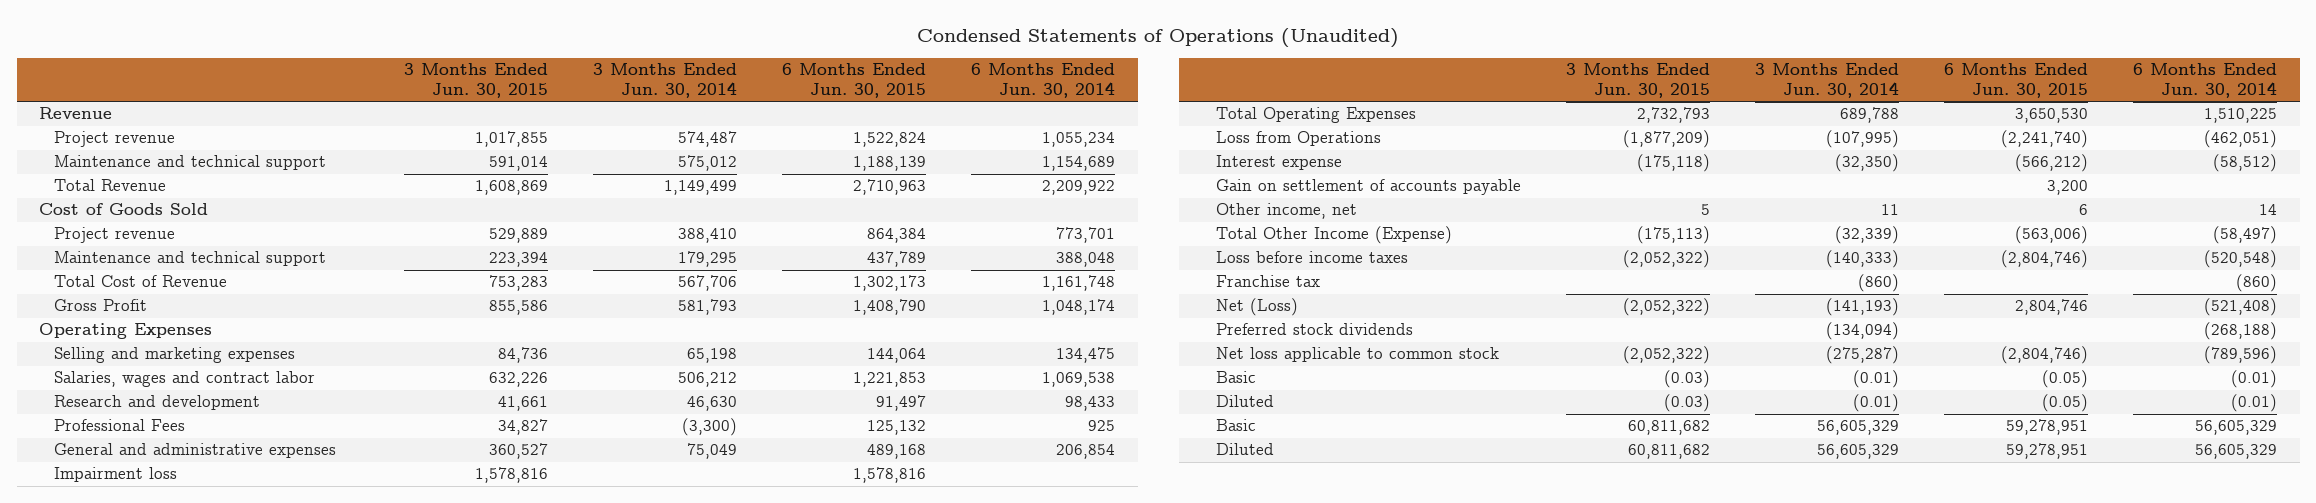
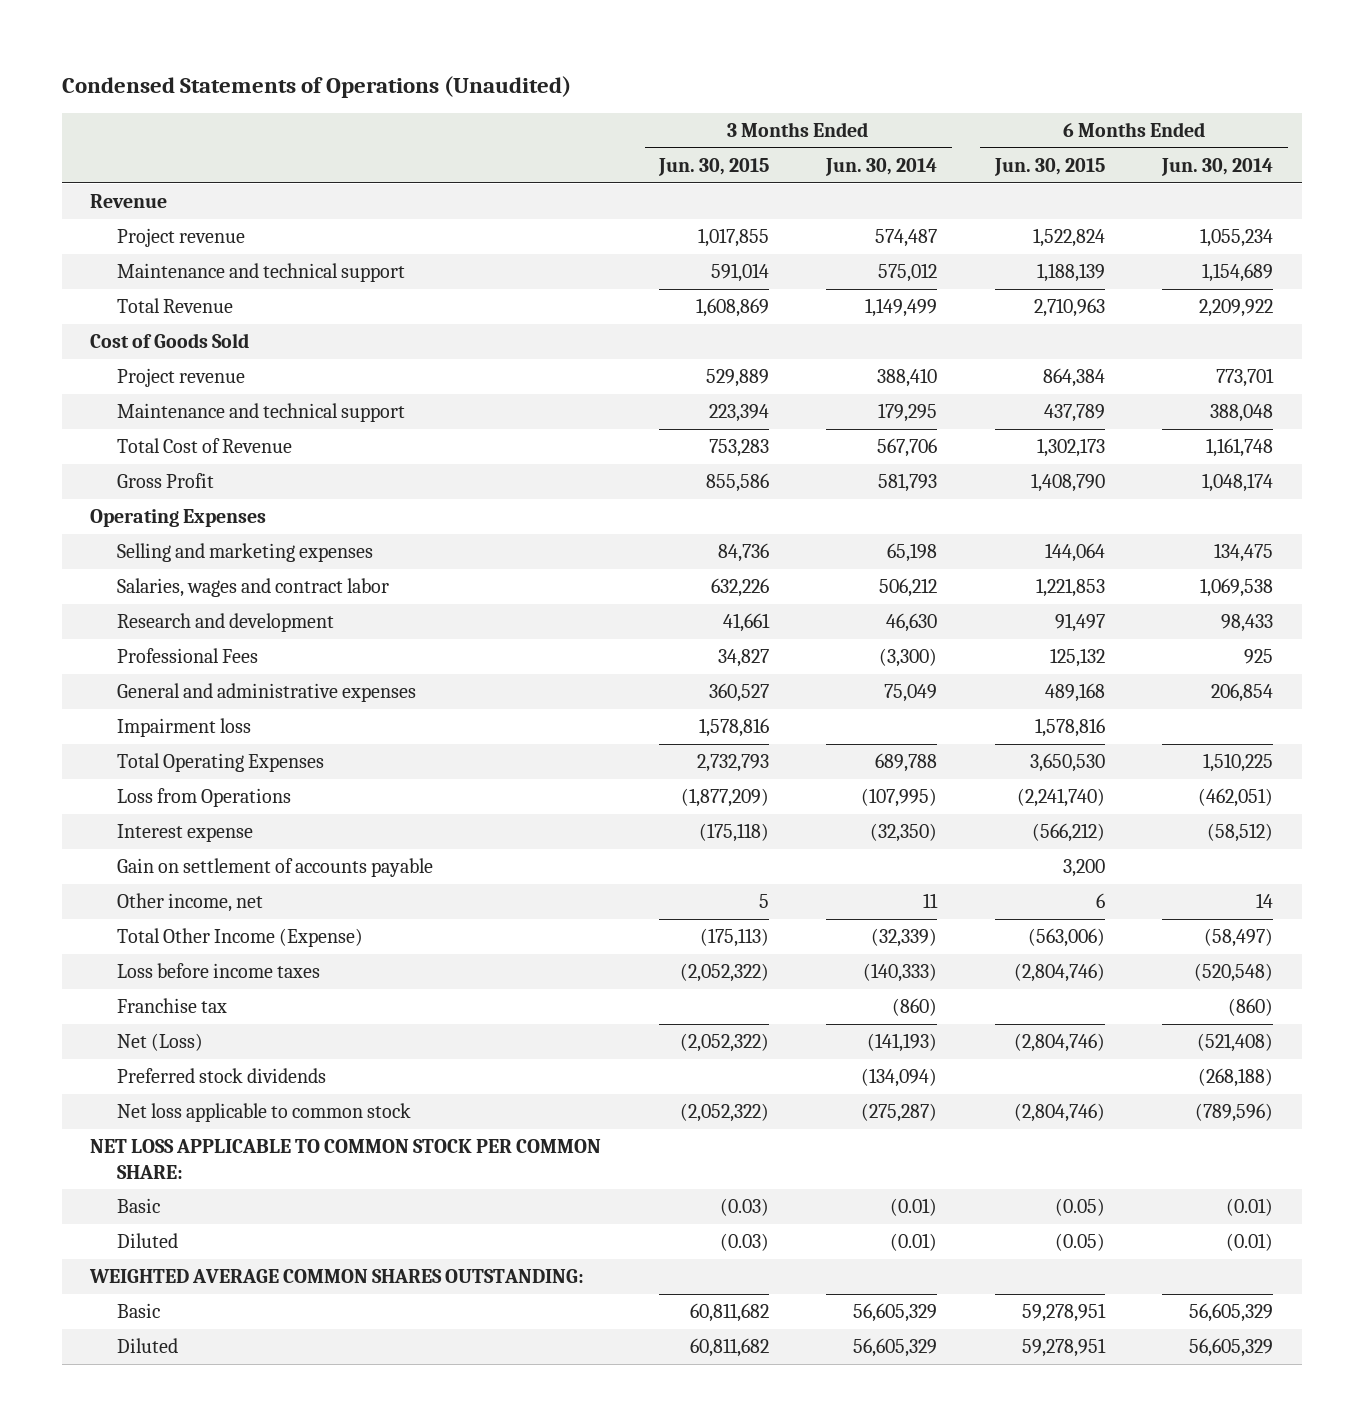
[2015,299,2089,316] 2,804,746 -> [1013,1033,1105,1053] (2,804,746)
none -> [90,1139,602,1179] NET LOSS APPLICABLE TO COMMON STOCK PER COMMON SHARE:
none -> [89,1269,585,1284] WEIGHTED AVERAGE COMMON SHARES OUTSTANDING:

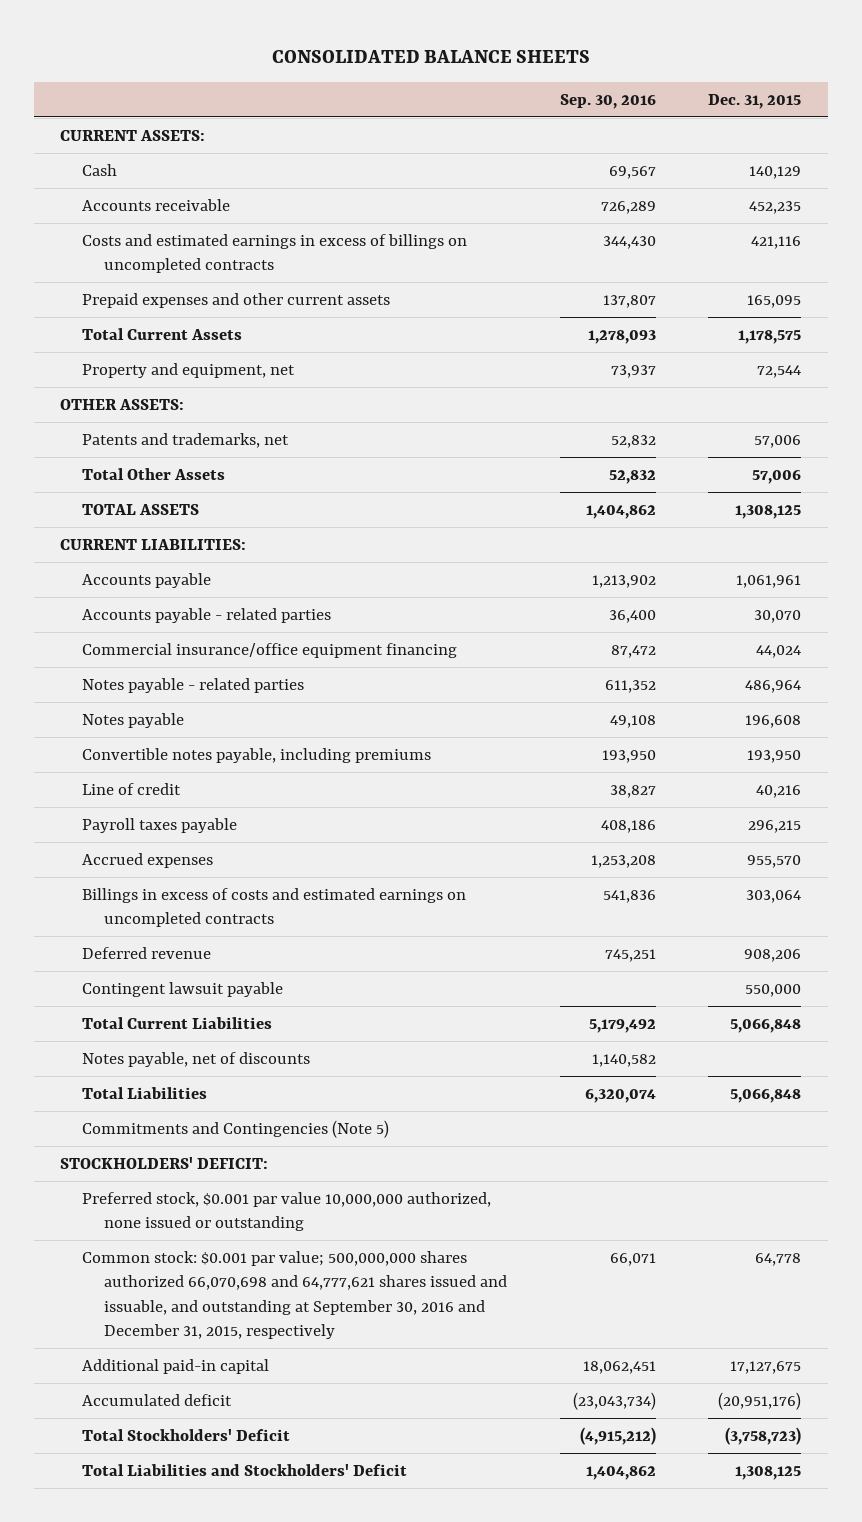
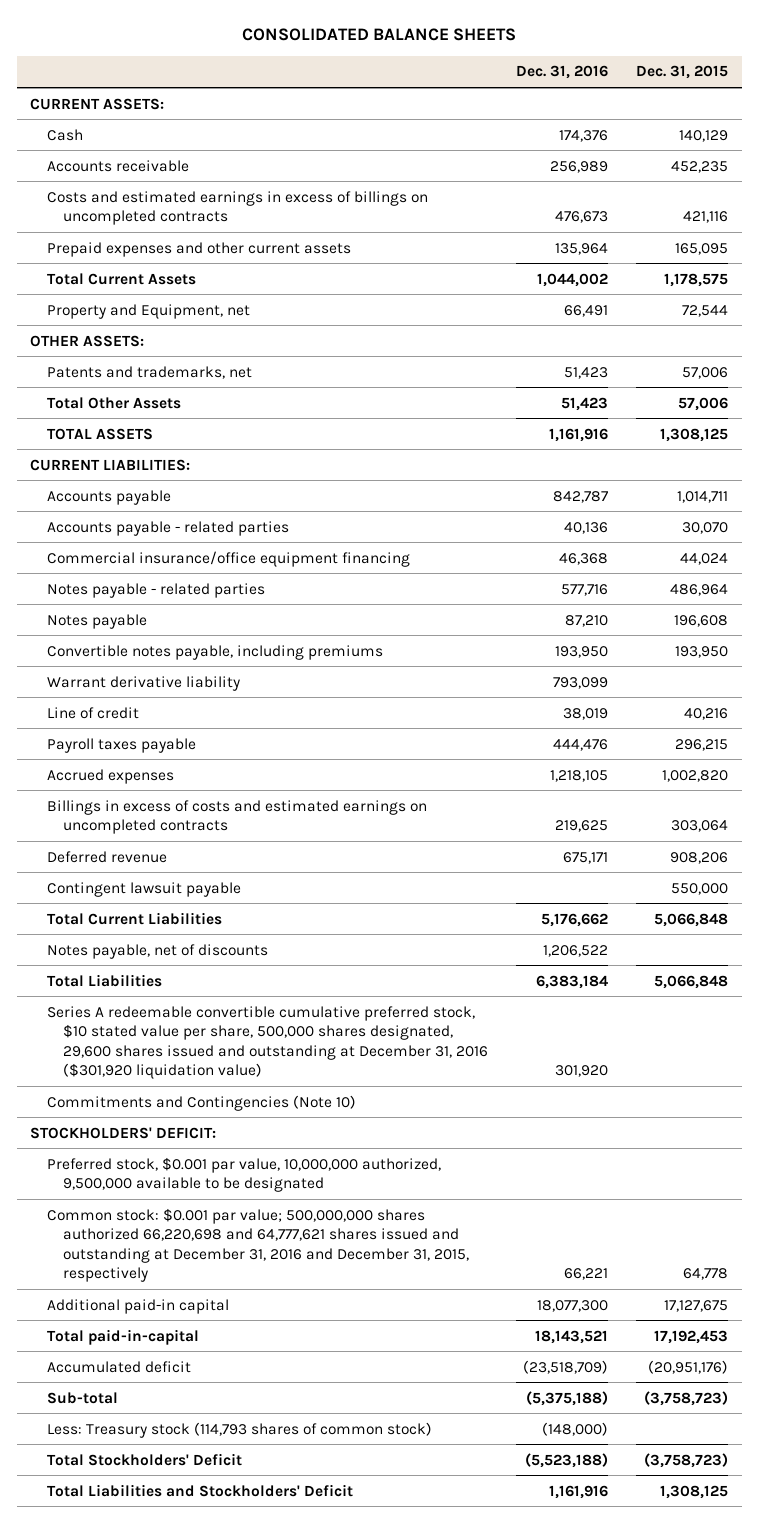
[559,94,656,110] Sep. 30, 2016 -> none
none -> [515,65,608,80] Dec. 31, 2016
[82,362,296,378] Property and equipment, net -> [46,303,250,319] Property and Equipment, net
[736,574,802,588] 1,061,961 -> [676,490,728,503] 1,014,711
none -> [46,675,240,691] Warrant derivative liability
[747,854,802,868] 955,570 -> [661,769,728,782] 1,002,820
none -> [46,1005,489,1080] Series A redeemable convertible cumulative preferred stock, $10 stated value per share, 500,000 shares designated, 29,600 shares issued and outstanding at December 31, 2016 ($301,920 liquidation value)
[82,1119,390,1138] Commitments and Contingencies (Note 5) -> [46,1094,356,1111] Commitments and Contingencies (Note 10)
[82,1191,492,1232] Preferred stock, $0.001 par value 10,000,000 authorized, none issued or outstanding -> [46,1156,441,1193] Preferred stock, $0.001 par value, 10,000,000 authorized, 9,500,000 available to be designated
[82,1250,507,1339] Common stock: $0.001 par value; 500,000,000 shares authorized 66,070,698 and 64,777,621 shares issued and issuable, and outstanding at September 30, 2016 and December 31, 2015, respectively -> [46,1207,470,1283] Common stock: $0.001 par value; 500,000,000 shares authorized 66,220,698 and 64,777,621 shares issued and outstanding at December 31, 2016 and December 31, 2015, respectively
none -> [46,1328,199,1345] Total paid-in-capital
none -> [46,1391,118,1404] Sub-total
none -> [46,1421,432,1438] Less: Treasury stock (114,793 shares of common stock)

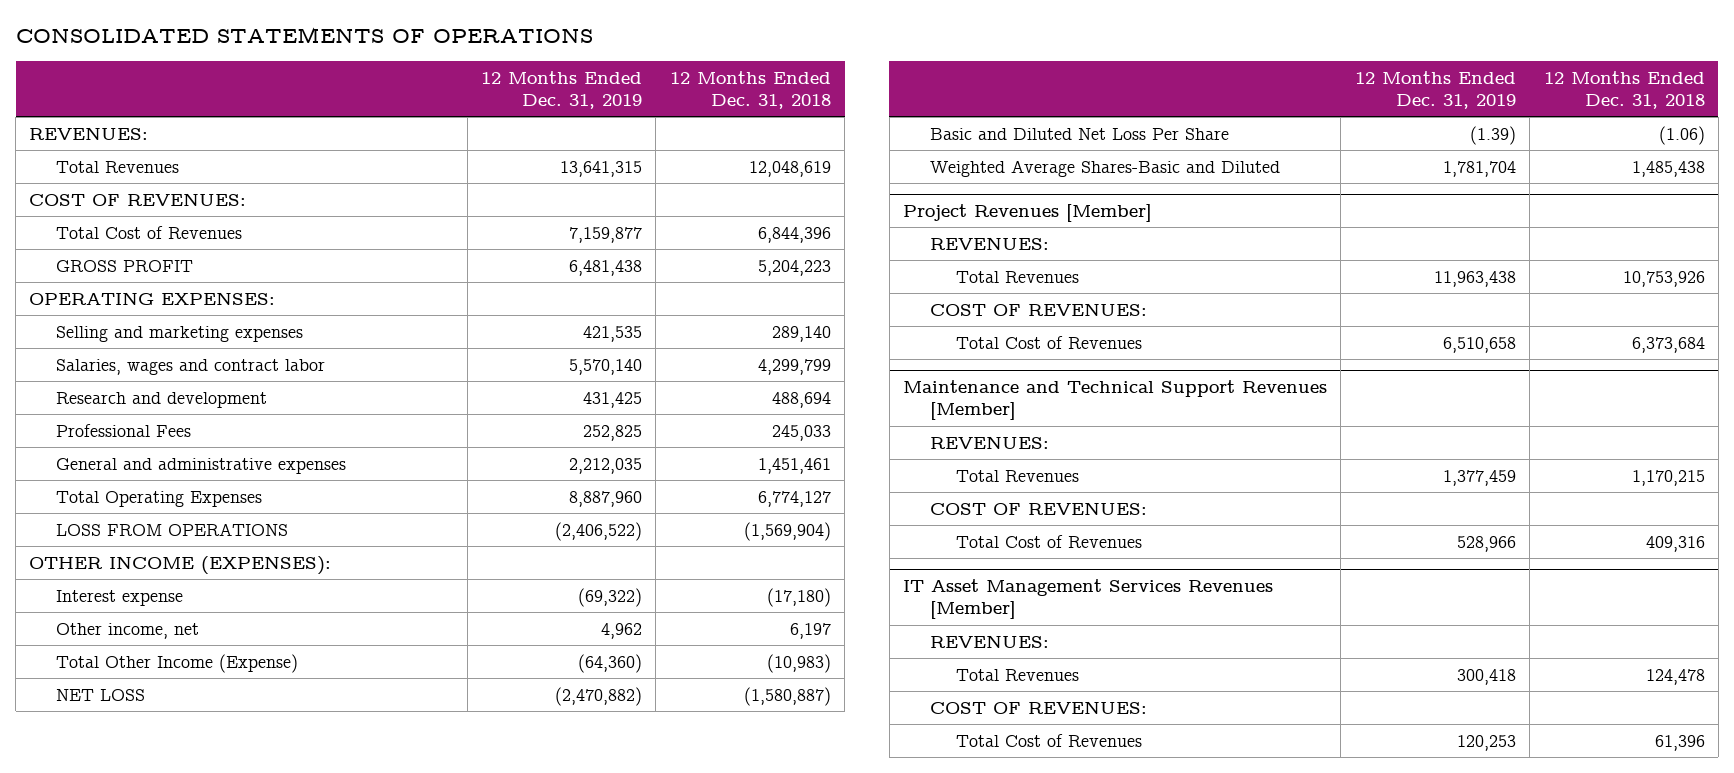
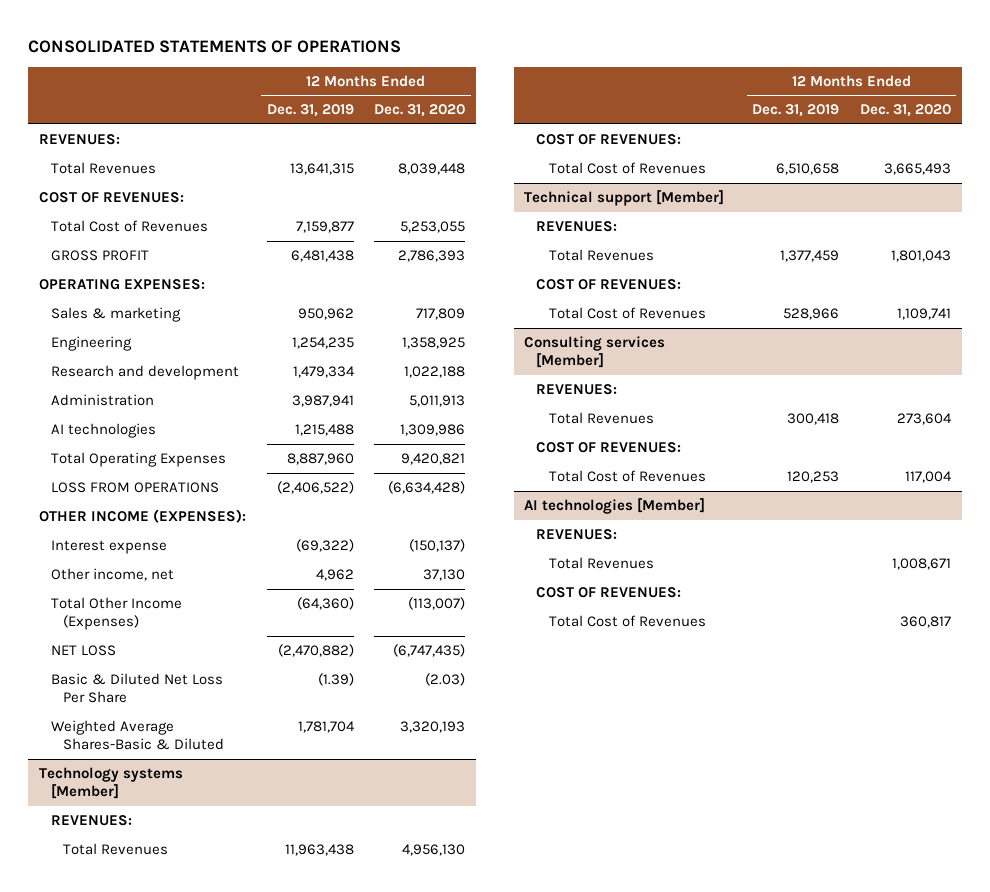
[669,70,831,110] 12 Months Ended Dec. 31, 2018 -> none
none -> [374,104,466,118] Dec. 31, 2020
[55,325,303,342] Selling and marketing expenses -> none
[55,358,325,375] Salaries, wages and contract labor -> none
[55,423,191,437] Professional Fees -> none
[55,457,346,474] General and administrative expenses -> none
none -> [50,307,181,323] Sales & marketing
none -> [50,336,132,352] Engineering
[583,391,643,408] 431,425 -> [292,366,355,379] 1,479,334
none -> [50,394,154,407] Administration
none -> [50,423,156,439] AI technologies
[55,653,298,673] Total Other Income (Expense) -> [50,597,182,631] Total Other Income (Expenses)
[929,127,1229,140] Basic and Diluted Net Loss Per Share -> [50,673,223,704] Basic & Diluted Net Loss Per Share
[929,159,1280,177] Weighted Average Shares-Basic and Diluted -> [50,720,225,751] Weighted Average Shares-Basic & Diluted
[903,203,1153,222] Project Revenues [Member] -> [38,767,183,800] Technology systems [Member]
[903,379,1328,421] Maintenance and Technical Support Revenues [Member] -> [524,190,725,207] Technical support [Member]
[903,578,1274,620] IT Asset Management Services Revenues [Member] -> [524,336,666,369] Consulting services [Member]
none -> [524,498,706,515] AI technologies [Member]
none -> [536,529,618,541] REVENUES:
none -> [548,557,654,570] Total Revenues
none -> [536,587,682,599] COST OF REVENUES:
none -> [548,615,706,628] Total Cost of Revenues

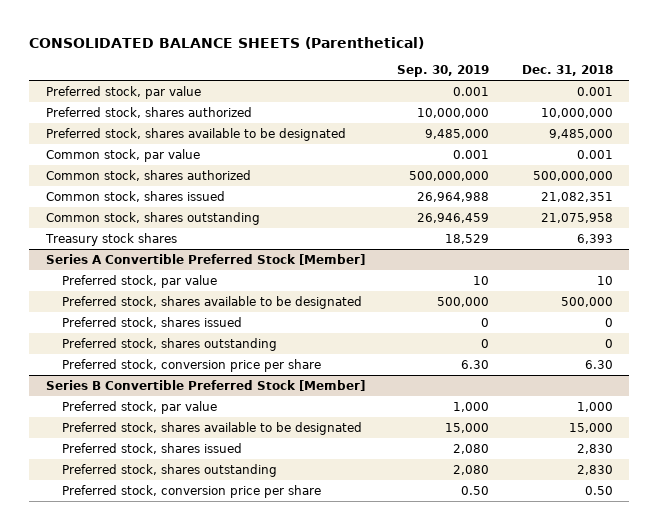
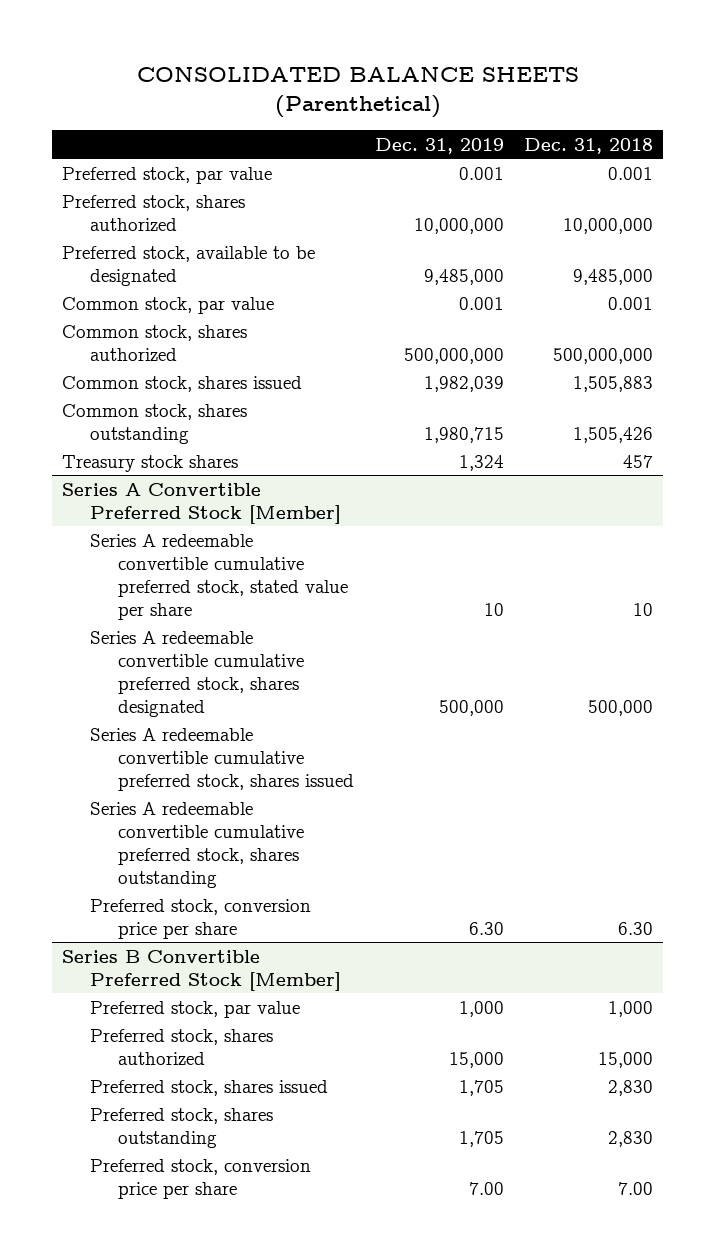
[397,65,490,78] Sep. 30, 2019 -> none
none -> [374,137,504,154] Dec. 31, 2019
[45,127,346,141] Preferred stock, shares available to be designated -> [62,245,316,286] Preferred stock, available to be designated
[541,191,614,202] 21,082,351 -> [573,375,654,392] 1,505,883
[541,212,614,223] 21,075,958 -> [573,426,654,443] 1,505,426
[577,233,614,244] 6,393 -> [623,454,654,468] 457
[62,274,218,288] Preferred stock, par value -> none
[62,295,363,309] Preferred stock, shares available to be designated -> none
[62,316,243,328] Preferred stock, shares issued -> none
[62,337,278,351] Preferred stock, shares outstanding -> none
none -> [90,533,349,620] Series A redeemable convertible cumulative preferred stock, stated value per share
none -> [90,630,305,717] Series A redeemable convertible cumulative preferred stock, shares designated
none -> [90,727,355,791] Series A redeemable convertible cumulative preferred stock, shares issued
none -> [90,801,305,888] Series A redeemable convertible cumulative preferred stock, shares outstanding
[62,421,363,435] Preferred stock, shares available to be designated -> none
none -> [90,1028,274,1065] Preferred stock, shares authorized
[585,485,614,495] 0.50 -> [618,1181,654,1195] 7.00

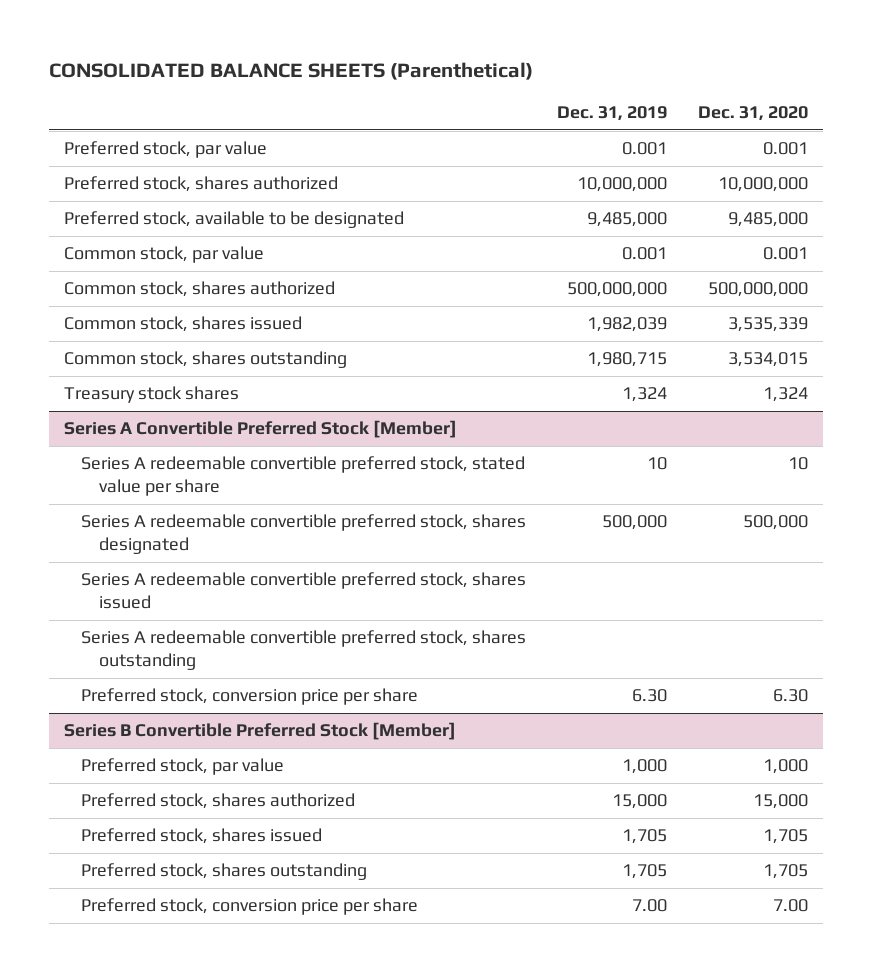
[524,137,654,154] Dec. 31, 2018 -> none
none -> [697,105,808,121] Dec. 31, 2020
[90,533,349,620] Series A redeemable convertible cumulative preferred stock, stated value per share -> [81,456,526,496] Series A redeemable convertible preferred stock, stated value per share
[90,630,305,717] Series A redeemable convertible cumulative preferred stock, shares designated -> [81,514,527,554] Series A redeemable convertible preferred stock, shares designated
[90,727,355,791] Series A redeemable convertible cumulative preferred stock, shares issued -> [81,572,527,609] Series A redeemable convertible preferred stock, shares issued
[90,801,305,888] Series A redeemable convertible cumulative preferred stock, shares outstanding -> [81,630,527,670] Series A redeemable convertible preferred stock, shares outstanding

